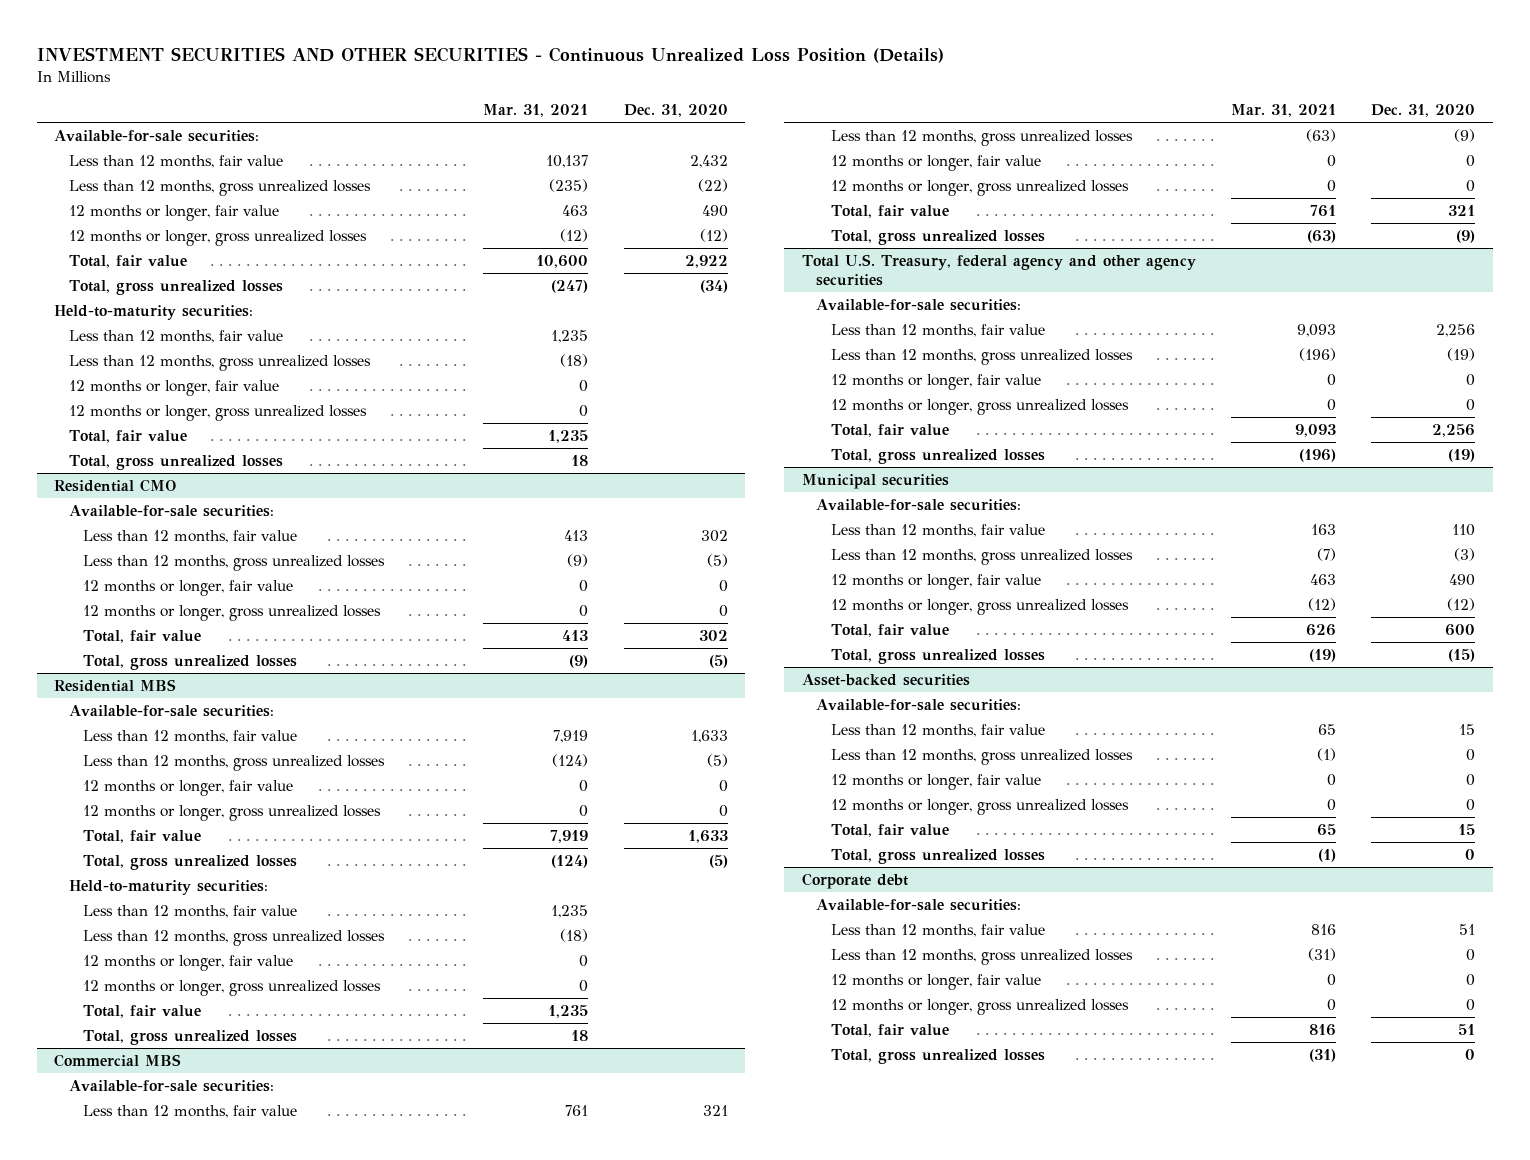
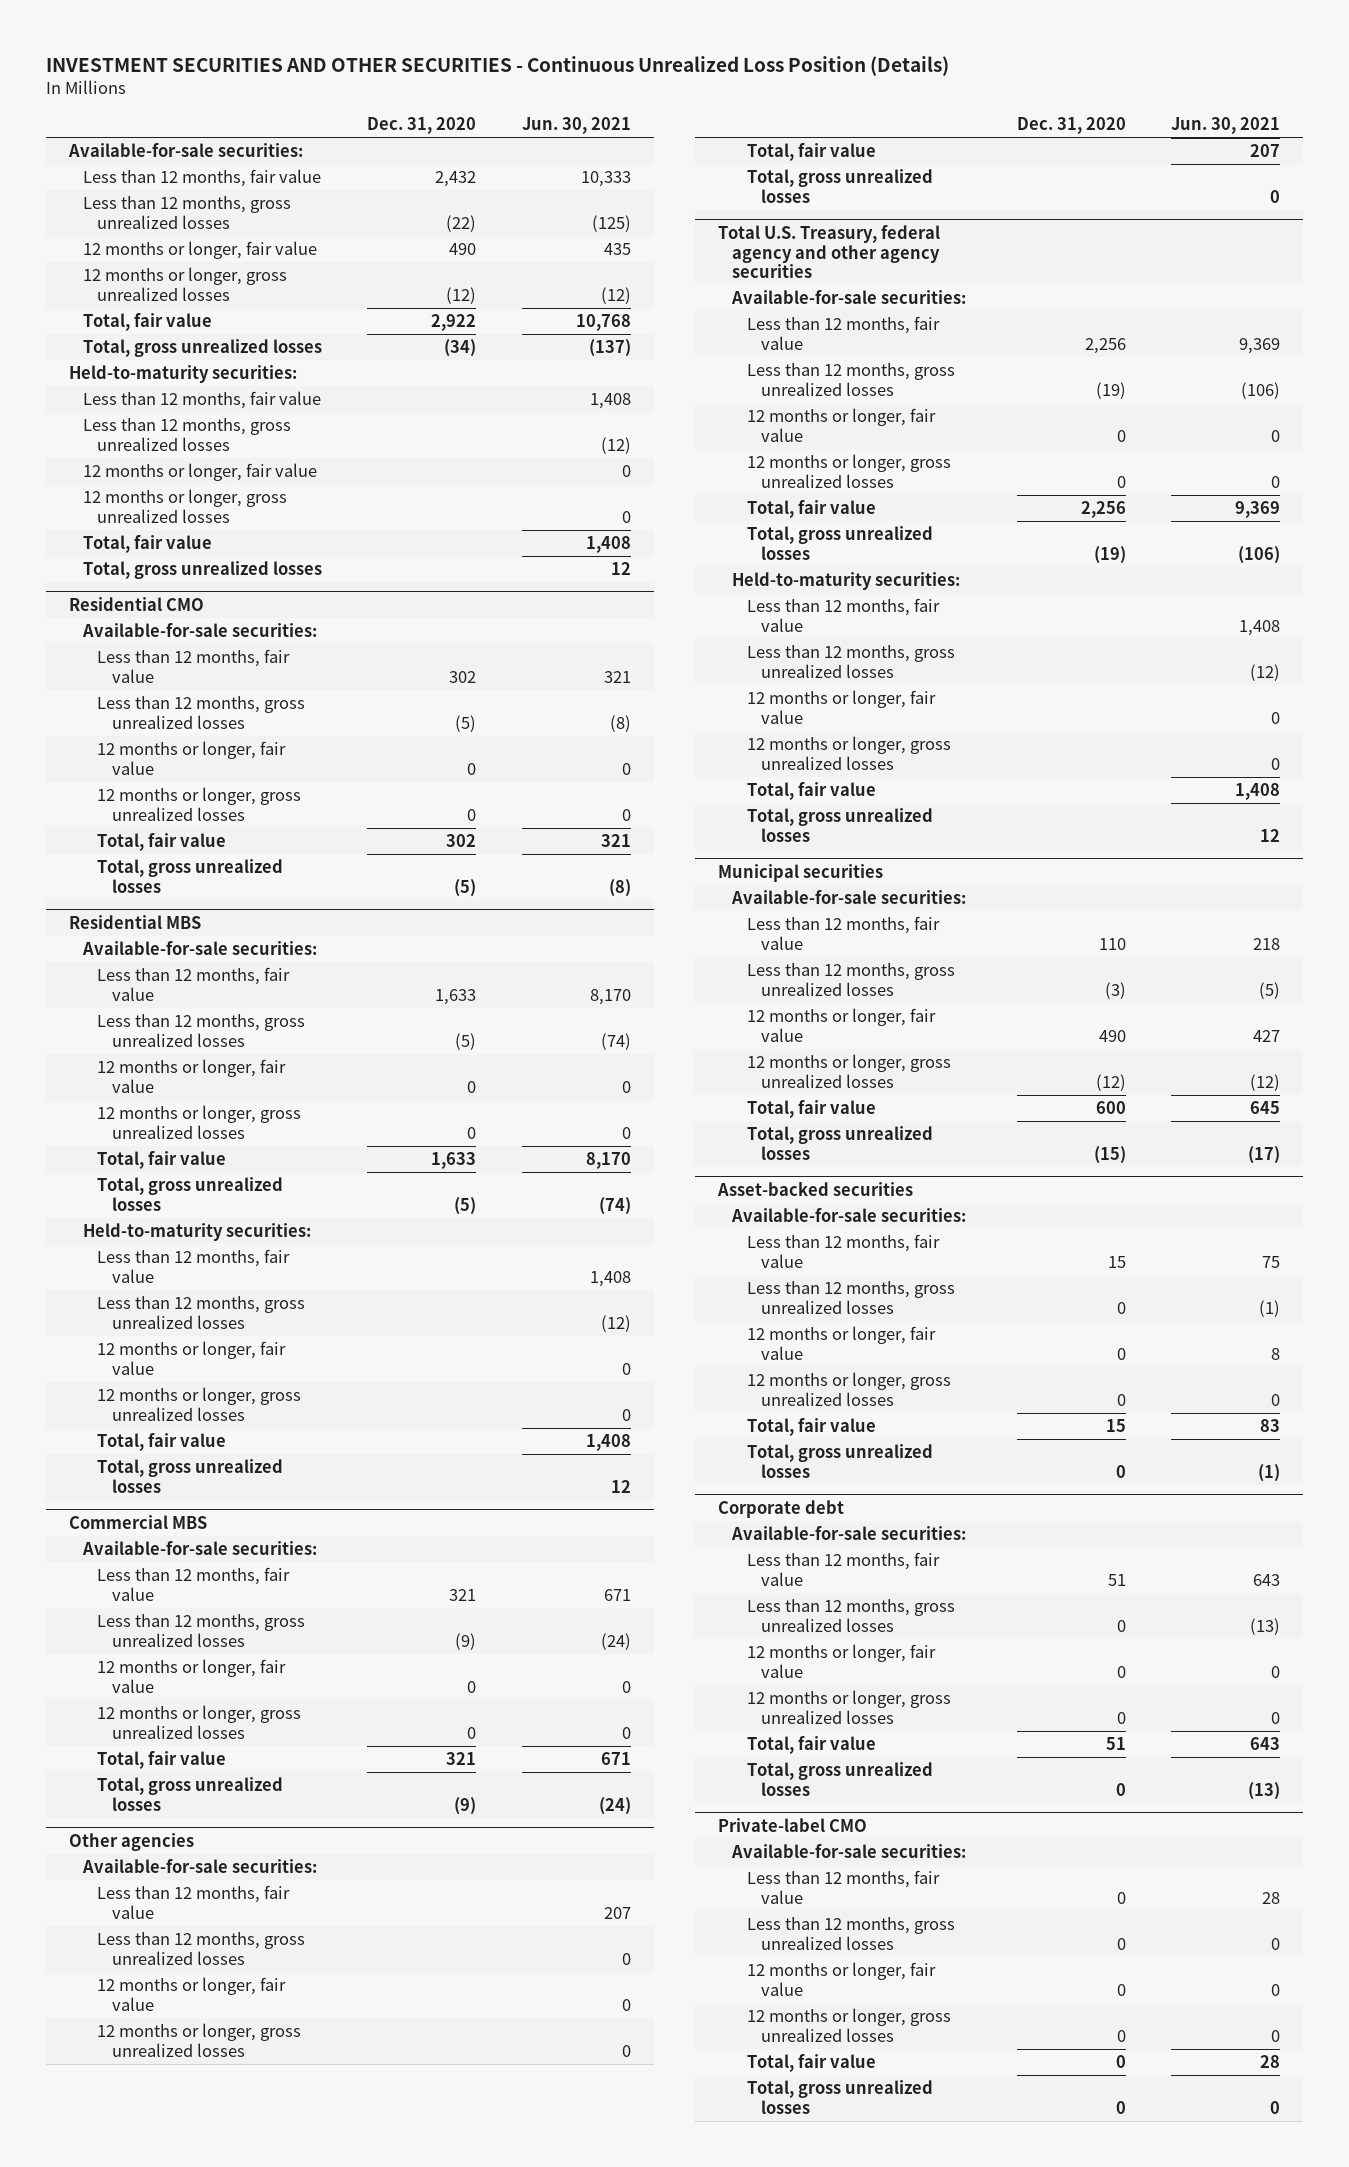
[483,104,589,118] Mar. 31, 2021 -> none
none -> [521,117,631,135] Jun. 30, 2021
none -> [68,1833,194,1852] Other agencies
none -> [82,1859,318,1874] Available-for-sale securities:
none -> [97,1885,291,1919] Less than 12 months, fair value
none -> [97,1932,306,1965] Less than 12 months, gross unrealized losses
none -> [97,1977,287,2011] 12 months or longer, fair value
none -> [97,2023,302,2057] 12 months or longer, gross unrealized losses
none -> [746,143,876,162] Total, fair value
none -> [746,169,933,203] Total, gross unrealized losses
none -> [732,572,961,591] Held-to-maturity securities:
none -> [746,598,940,632] Less than 12 months, fair value
none -> [746,645,955,678] Less than 12 months, gross unrealized losses
none -> [746,690,936,724] 12 months or longer, fair value
none -> [746,736,951,770] 12 months or longer, gross unrealized losses
none -> [746,782,876,801] Total, fair value
none -> [746,808,933,842] Total, gross unrealized losses
none -> [717,1818,867,1833] Private-label CMO
none -> [731,1844,967,1859] Available-for-sale securities:
none -> [746,1870,940,1904] Less than 12 months, fair value
none -> [746,1917,955,1950] Less than 12 months, gross unrealized losses
none -> [746,1962,936,1996] 12 months or longer, fair value
none -> [746,2008,951,2042] 12 months or longer, gross unrealized losses
none -> [746,2054,876,2073] Total, fair value
none -> [746,2080,933,2114] Total, gross unrealized losses

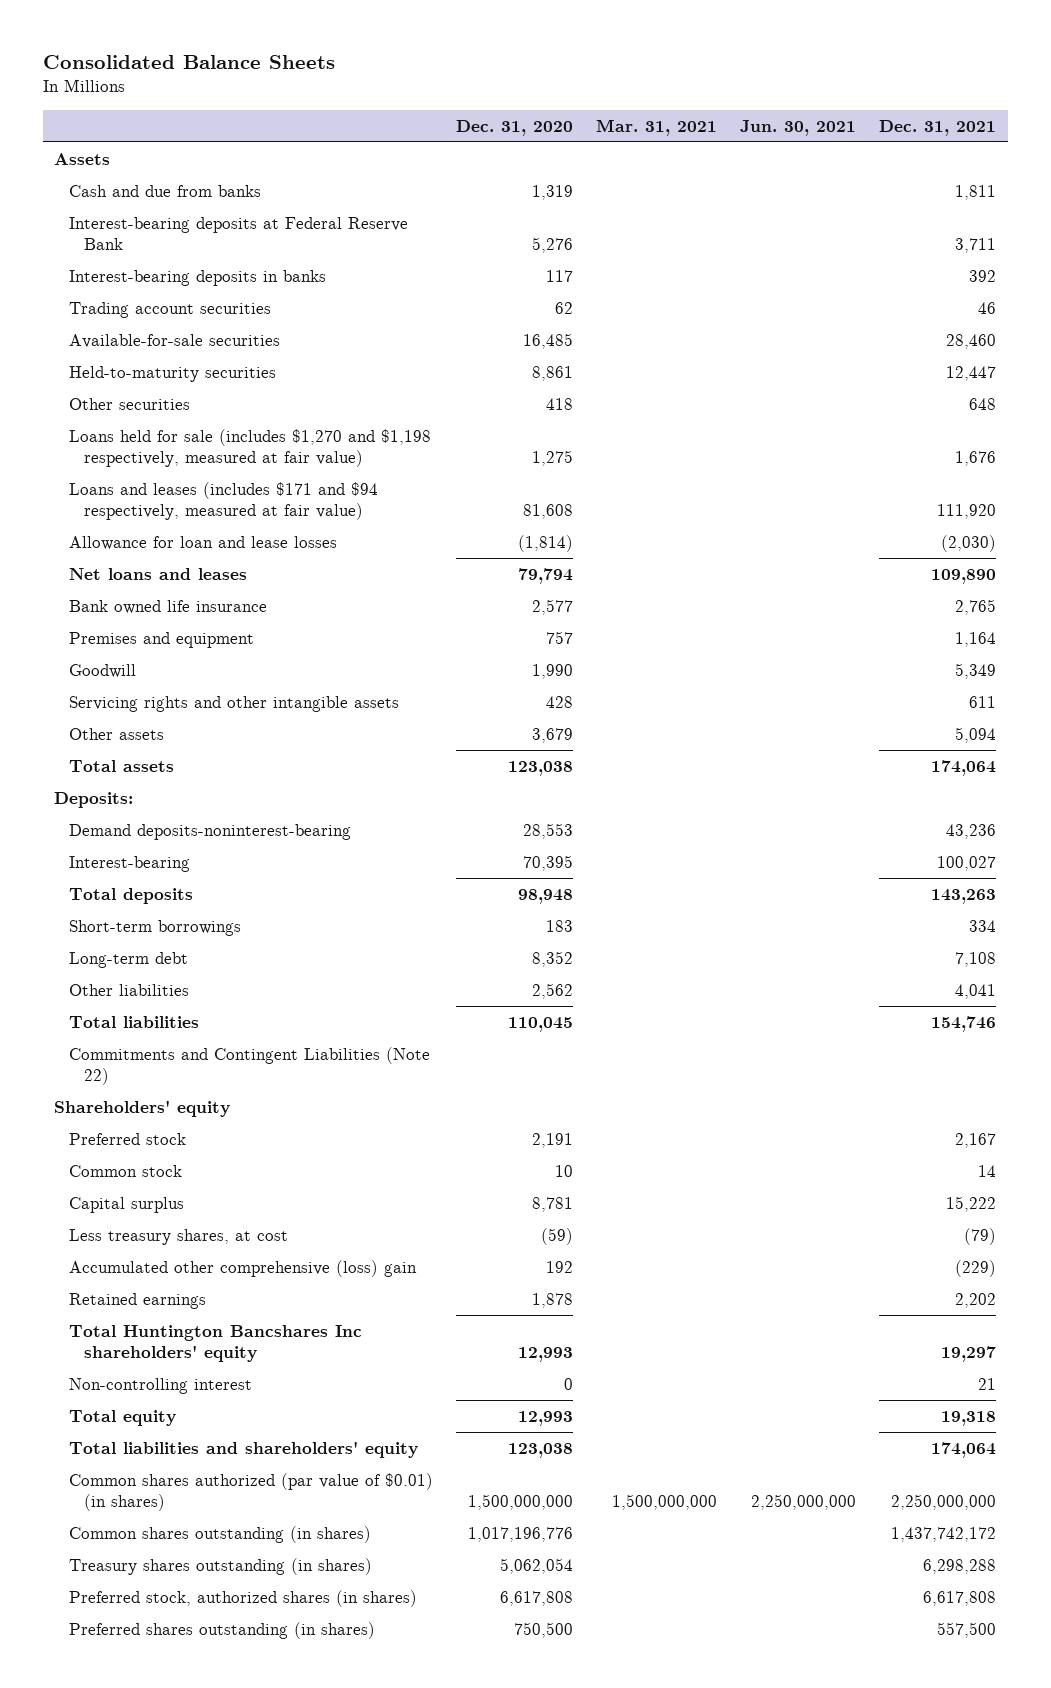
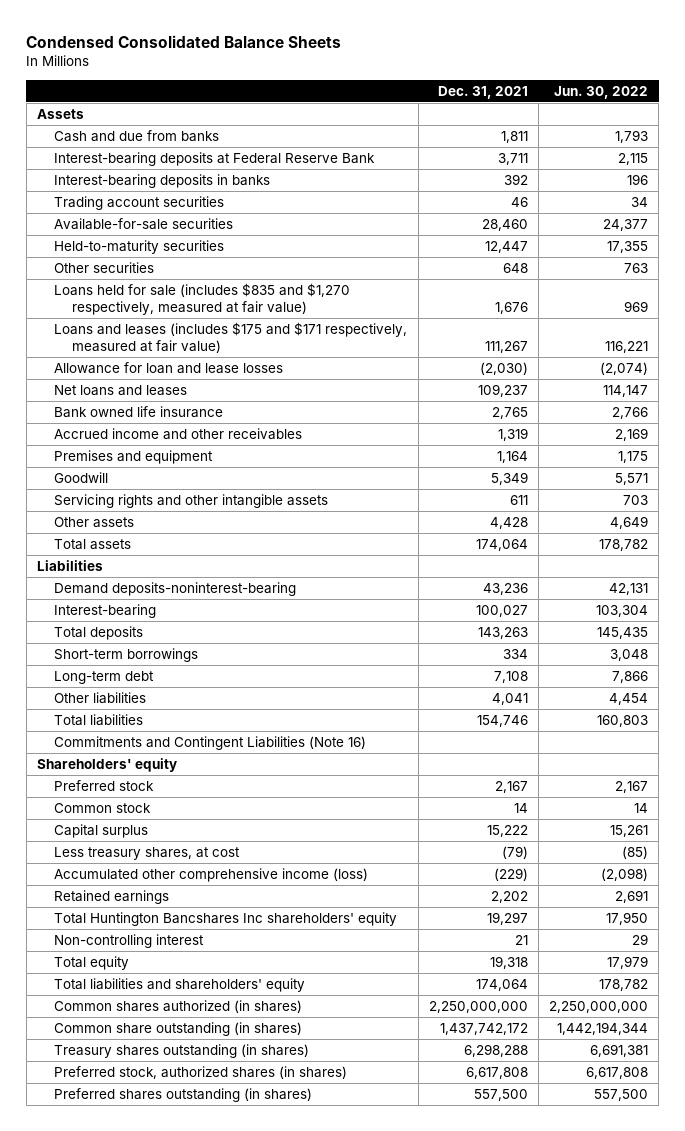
[42,55,335,70] Consolidated Balance Sheets -> [26,34,342,48] Condensed Consolidated Balance Sheets
[456,119,574,136] Dec. 31, 2020 -> none
[596,118,718,136] Mar. 31, 2021 -> none
[740,119,857,136] Jun. 30, 2021 -> none
none -> [553,85,648,99] Jun. 30, 2022
[69,428,432,467] Loans held for sale (includes $1,270 and $1,198 respectively, measured at fair value) -> [54,283,351,316] Loans held for sale (includes $835 and $1,270 respectively, measured at fair value)
[69,481,379,520] Loans and leases (includes $171 and $94 respectively, measured at fair value) -> [54,322,408,354] Loans and leases (includes $175 and $171 respectively, measured at fair value)
[937,503,997,519] 111,920 -> [484,341,528,354] 111,267
[931,568,997,584] 109,890 -> [477,384,528,398] 109,237
none -> [54,428,303,441] Accrued income and other receivables
[955,726,997,743] 5,094 -> [489,517,528,530] 4,428
[54,791,134,808] Deposits: -> none
none -> [37,560,104,572] Liabilities
[69,1046,431,1085] Commitments and Contingent Liabilities (Note 22) -> [54,736,367,751] Commitments and Contingent Liabilities (Note 16)
[69,1259,418,1277] Accumulated other comprehensive (loss) gain -> [54,868,369,883] Accumulated other comprehensive income (loss)
[69,1472,434,1511] Common shares authorized (par value of $0.01) (in shares) -> [54,1000,303,1014] Common shares authorized (in shares)
[69,1525,372,1543] Common shares outstanding (in shares) -> [54,1022,303,1037] Common share outstanding (in shares)

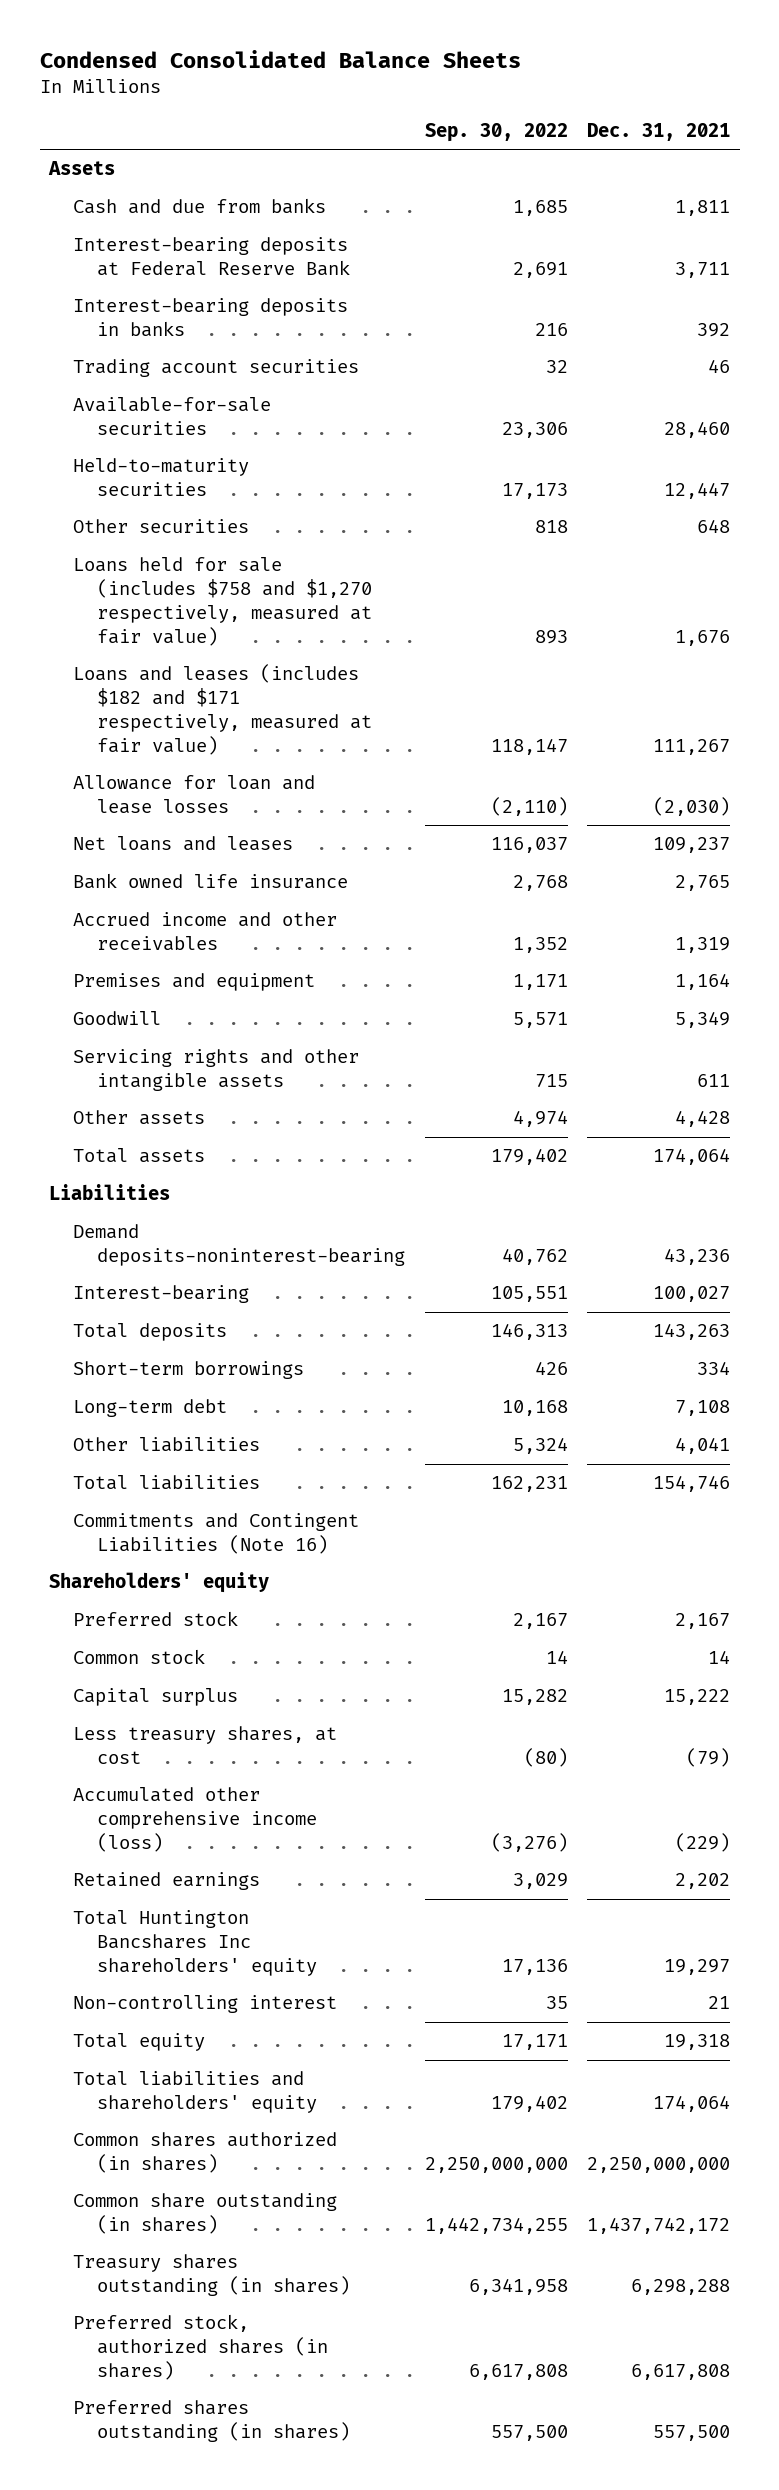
[553,85,648,99] Jun. 30, 2022 -> none
none -> [424,123,568,143] Sep. 30, 2022
[54,283,351,316] Loans held for sale (includes $835 and $1,270 respectively, measured at fair value) -> [73,557,373,647] Loans held for sale (includes $758 and $1,270 respectively, measured at fair value)
[54,322,408,354] Loans and leases (includes $175 and $171 respectively, measured at fair value) -> [73,664,373,756] Loans and leases (includes $182 and $171 respectively, measured at fair value)

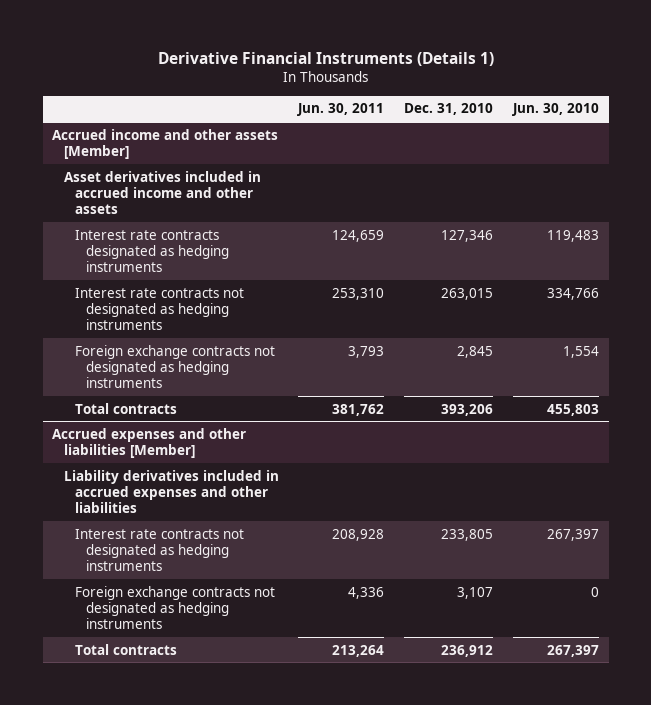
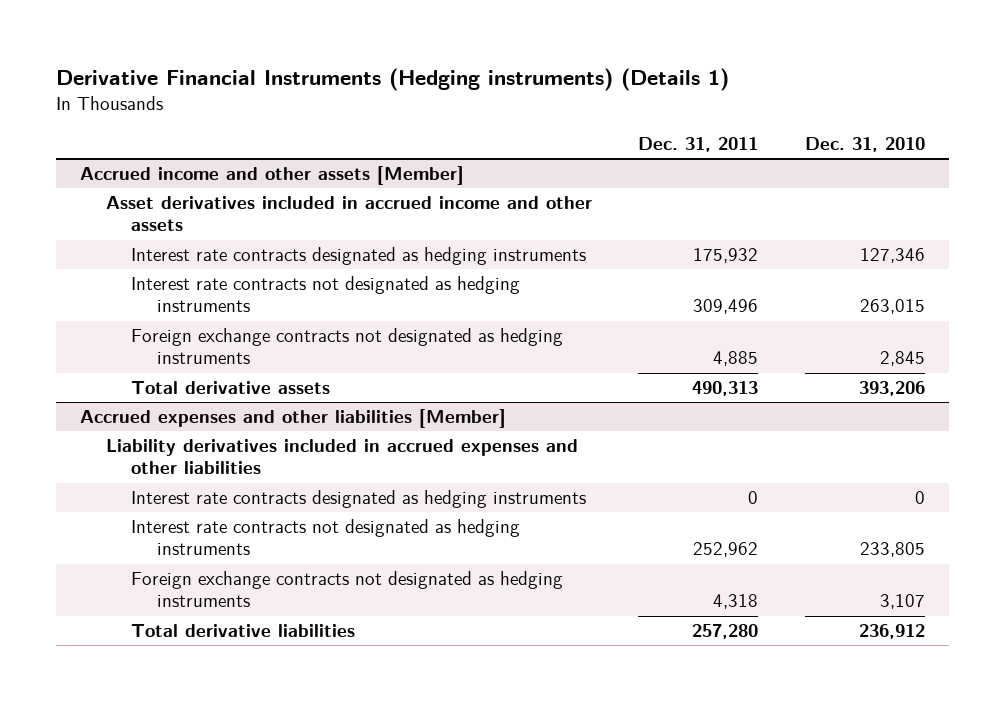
[157,51,494,66] Derivative Financial Instruments (Details 1) -> [56,68,730,92] Derivative Financial Instruments (Hedging instruments) (Details 1)
[297,103,385,117] Jun. 30, 2011 -> none
[511,103,599,117] Jun. 30, 2010 -> none
none -> [638,137,759,153] Dec. 31, 2011
[74,402,177,414] Total contracts -> [131,381,331,395] Total derivative assets
none -> [131,490,587,509] Interest rate contracts designated as hedging instruments
[74,643,177,655] Total contracts -> [131,624,356,638] Total derivative liabilities

